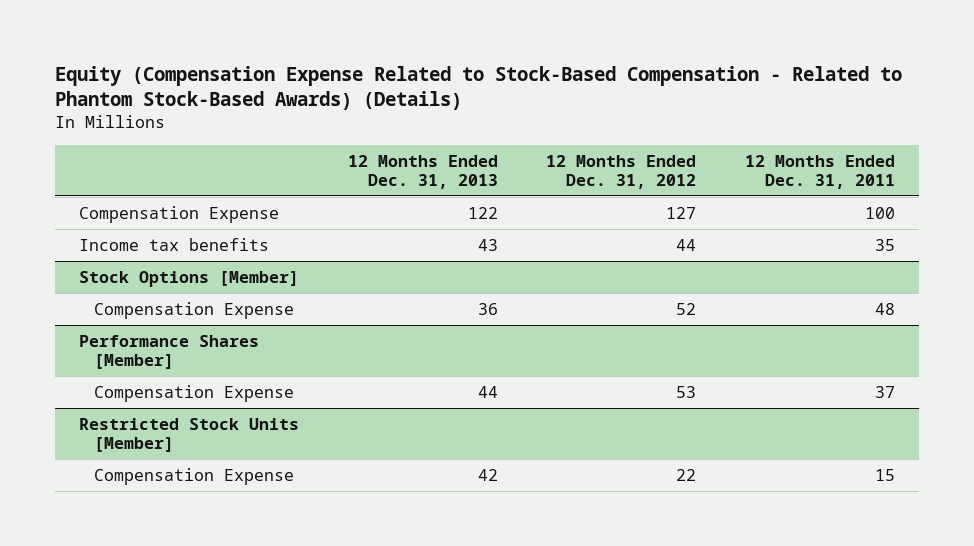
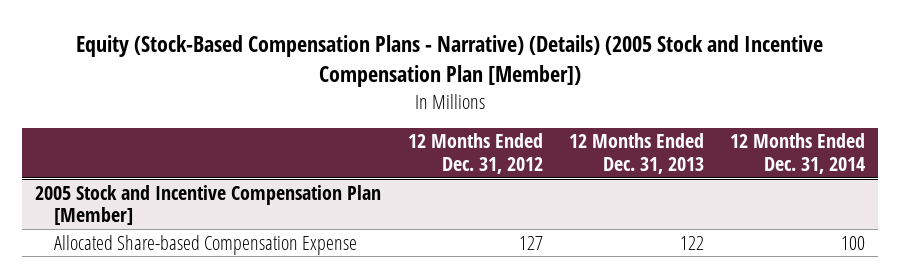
[55,65,903,111] Equity (Compensation Expense Related to Stock-Based Compensation - Related to Phantom Stock-Based Awards) (Details) -> [76,35,824,88] Equity (Stock-Based Compensation Plans - Narrative) (Details) (2005 Stock and Incentive Compensation Plan [Member])
[744,154,895,189] 12 Months Ended Dec. 31, 2011 -> none
none -> [730,133,866,175] 12 Months Ended Dec. 31, 2014
[79,237,270,251] Income tax benefits -> none
[79,270,300,287] Stock Options [Member] -> none
[94,301,295,319] Compensation Expense -> none
[79,334,260,369] Performance Shares [Member] -> none
[94,384,295,402] Compensation Expense -> none
[79,417,300,452] Restricted Stock Units [Member] -> none
[94,467,295,485] Compensation Expense -> none
none -> [35,184,382,226] 2005 Stock and Incentive Compensation Plan [Member]
[79,205,280,223] Compensation Expense -> [53,234,357,255] Allocated Share-based Compensation Expense

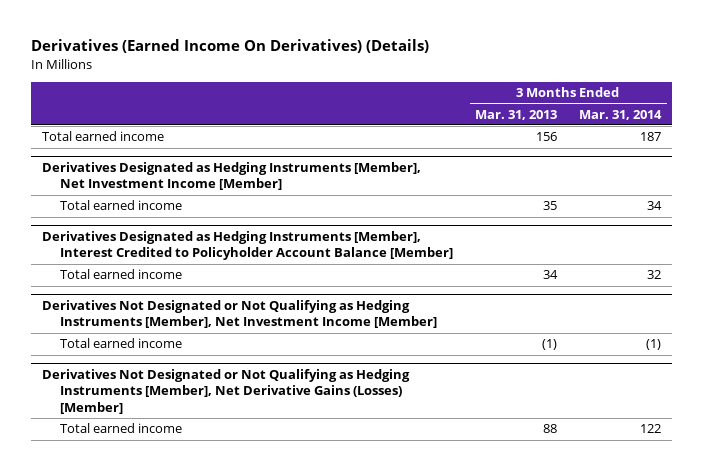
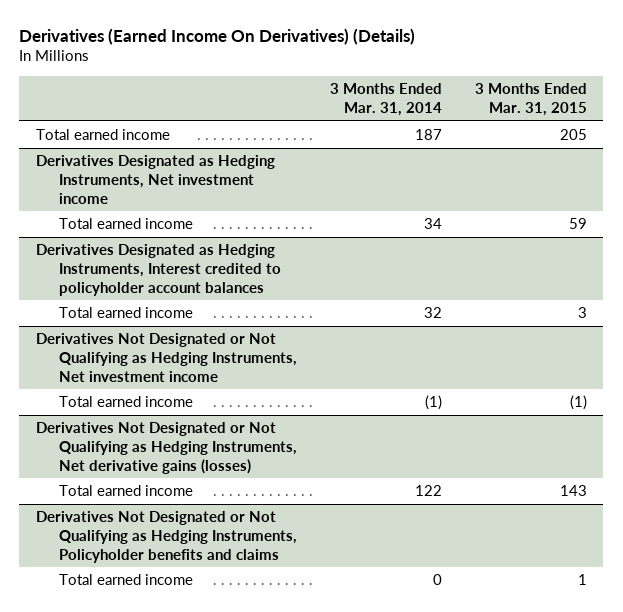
[475,109,558,120] Mar. 31, 2013 -> none
none -> [474,83,587,116] 3 Months Ended Mar. 31, 2015
[41,161,421,191] Derivatives Designated as Hedging Instruments [Member], Net Investment Income [Member] -> [35,155,275,204] Derivatives Designated as Hedging Instruments, Net investment income
[41,230,453,261] Derivatives Designated as Hedging Instruments [Member], Interest Credited to Policyholder Account Balance [Member] -> [35,244,281,296] Derivatives Designated as Hedging Instruments, Interest credited to policyholder account balances
[41,299,437,329] Derivatives Not Designated or Not Qualifying as Hedging Instruments [Member], Net Investment Income [Member] -> [35,333,297,382] Derivatives Not Designated or Not Qualifying as Hedging Instruments, Net investment income
[41,368,410,414] Derivatives Not Designated or Not Qualifying as Hedging Instruments [Member], Net Derivative Gains (Losses) [Member] -> [35,422,297,474] Derivatives Not Designated or Not Qualifying as Hedging Instruments, Net derivative gains (losses)
none -> [35,511,297,563] Derivatives Not Designated or Not Qualifying as Hedging Instruments, Policyholder benefits and claims
none -> [58,574,193,586] Total earned income

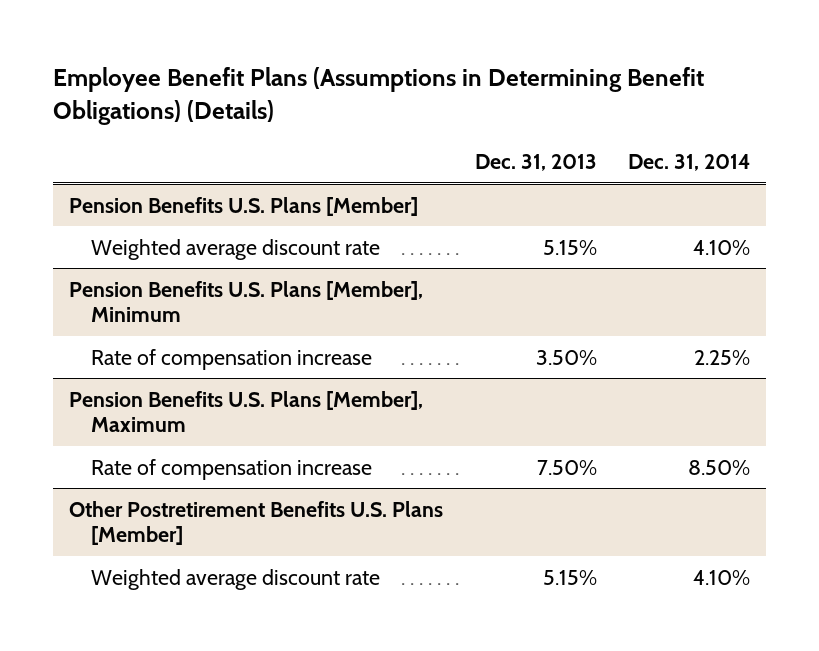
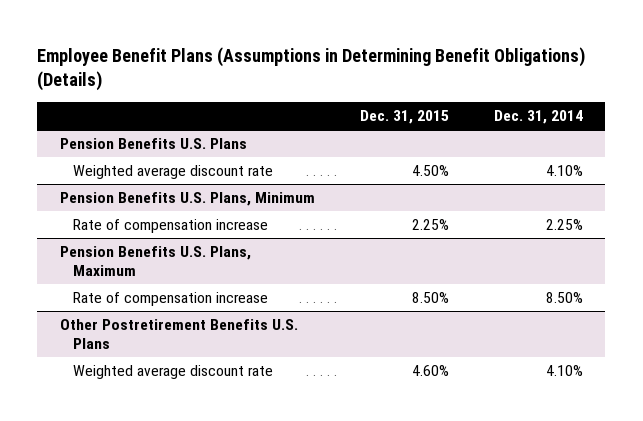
[474,154,597,172] Dec. 31, 2013 -> none
none -> [359,109,449,124] Dec. 31, 2015
[68,196,418,216] Pension Benefits U.S. Plans [Member] -> [59,138,247,150] Pension Benefits U.S. Plans
[68,280,423,323] Pension Benefits U.S. Plans [Member], Minimum -> [59,192,315,207] Pension Benefits U.S. Plans, Minimum
[68,390,423,433] Pension Benefits U.S. Plans [Member], Maximum -> [59,246,251,277] Pension Benefits U.S. Plans, Maximum
[68,500,443,546] Other Postretirement Benefits U.S. Plans [Member] -> [59,319,298,350] Other Postretirement Benefits U.S. Plans

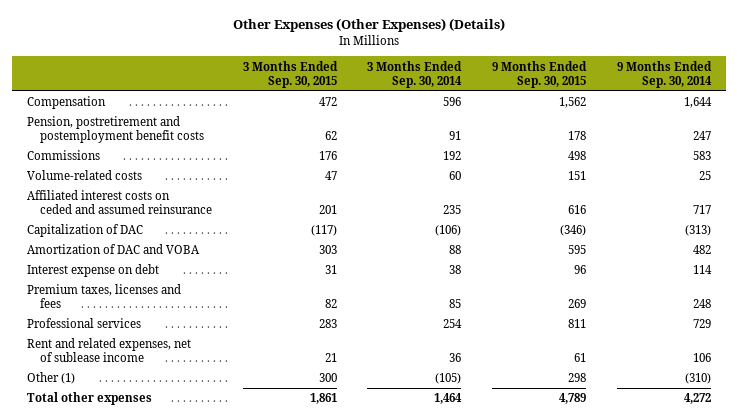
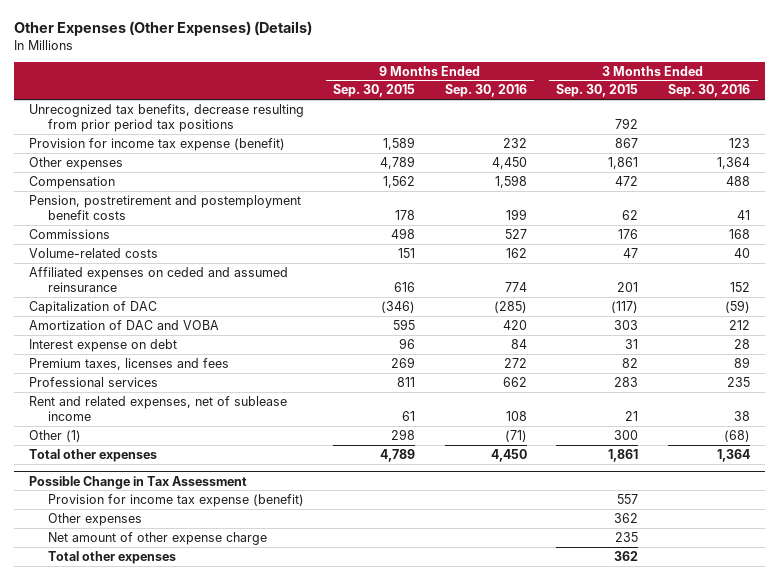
[367,60,463,88] 3 Months Ended Sep. 30, 2014 -> none
[616,60,712,88] 9 Months Ended Sep. 30, 2014 -> none
none -> [444,84,527,98] Sep. 30, 2016
none -> [668,84,751,98] Sep. 30, 2016
none -> [28,103,304,133] Unrecognized tax benefits, decrease resulting from prior period tax positions
none -> [28,137,285,151] Provision for income tax expense (benefit)
none -> [28,156,123,170] Other expenses
[26,190,213,215] Affiliated interest costs on ceded and assumed reinsurance -> [28,266,288,293] Affiliated expenses on ceded and assumed reinsurance
none -> [28,475,247,489] Possible Change in Tax Assessment
none -> [47,493,304,507] Provision for income tax expense (benefit)
none -> [47,512,142,526] Other expenses
none -> [47,531,267,545] Net amount of other expense charge
none -> [47,550,176,564] Total other expenses

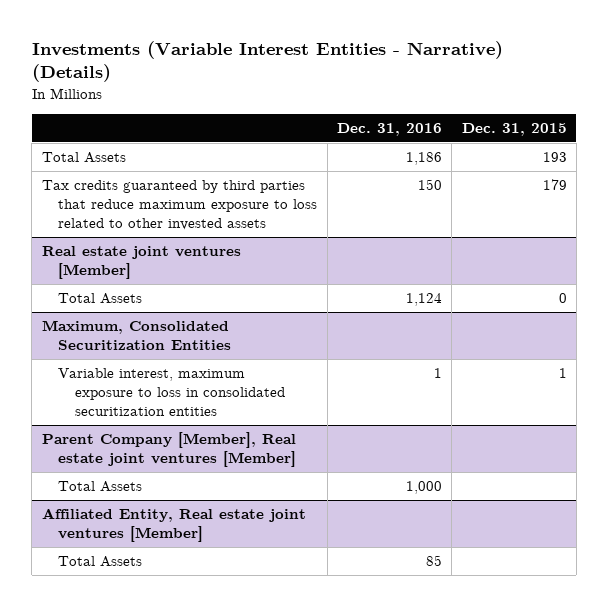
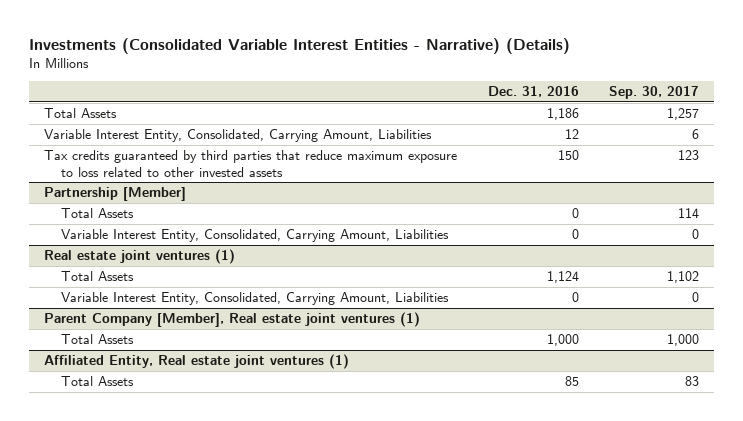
[31,41,503,83] Investments (Variable Interest Entities - Narrative) (Details) -> [29,37,571,54] Investments (Consolidated Variable Interest Entities - Narrative) (Details)
[461,122,567,136] Dec. 31, 2015 -> none
none -> [609,86,700,100] Sep. 30, 2017
none -> [44,129,433,143] Variable Interest Entity, Consolidated, Carrying Amount, Liabilities
none -> [44,187,187,202] Partnership [Member]
none -> [61,208,135,219] Total Assets
none -> [61,229,450,243] Variable Interest Entity, Consolidated, Carrying Amount, Liabilities
[41,246,241,280] Real estate joint ventures [Member] -> [44,249,236,265] Real estate joint ventures (1)
[41,320,232,351] Maximum, Consolidated Securitization Entities -> none
[58,368,285,416] Variable interest, maximum exposure to loss in consolidated securitization entities -> none
none -> [61,292,450,306] Variable Interest Entity, Consolidated, Carrying Amount, Liabilities
[41,432,297,468] Parent Company [Member], Real estate joint ventures [Member] -> [44,312,421,328] Parent Company [Member], Real estate joint ventures (1)
[41,508,306,543] Affiliated Entity, Real estate joint ventures [Member] -> [44,354,350,370] Affiliated Entity, Real estate joint ventures (1)

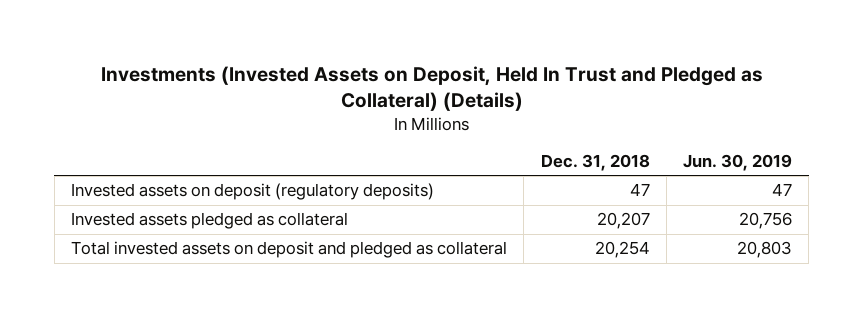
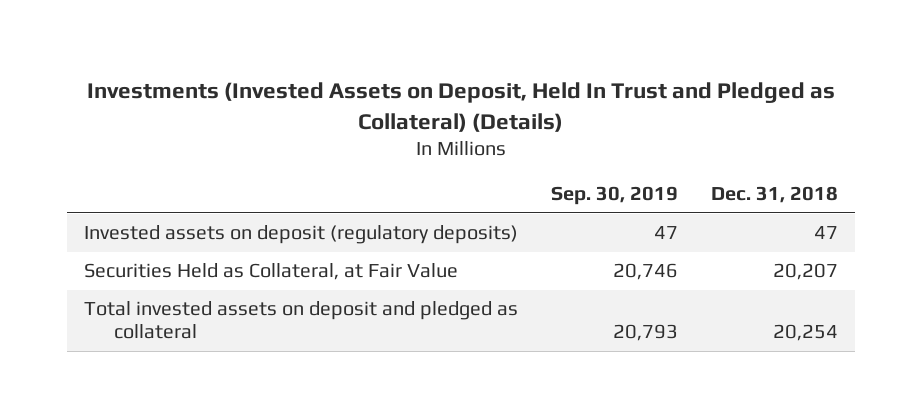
[682,154,792,172] Jun. 30, 2019 -> none
none -> [550,186,678,206] Sep. 30, 2019
[71,212,349,230] Invested assets pledged as collateral -> [83,263,458,281] Securities Held as Collateral, at Fair Value

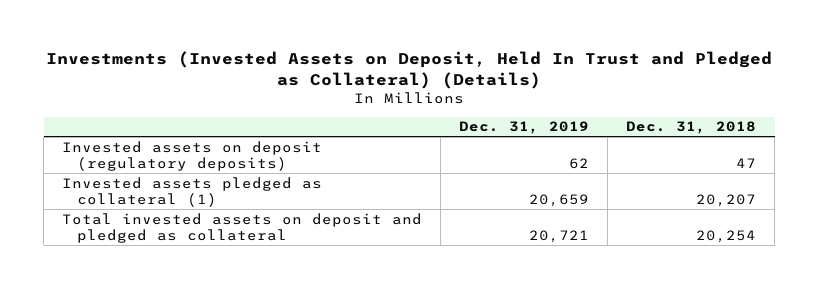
[550,186,678,206] Sep. 30, 2019 -> none
none -> [459,121,590,135] Dec. 31, 2019
[83,263,458,281] Securities Held as Collateral, at Fair Value -> [62,176,323,207] Invested assets pledged as collateral (1)

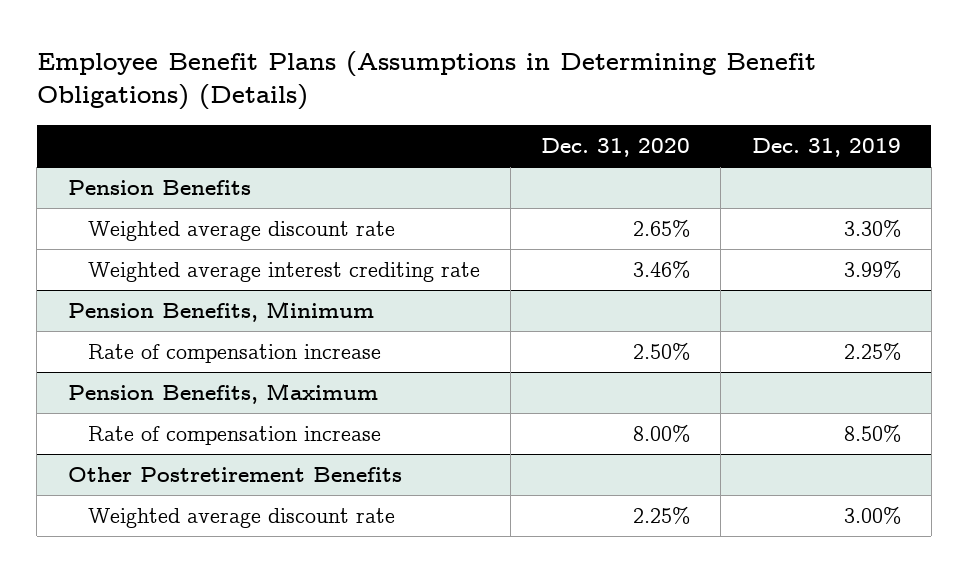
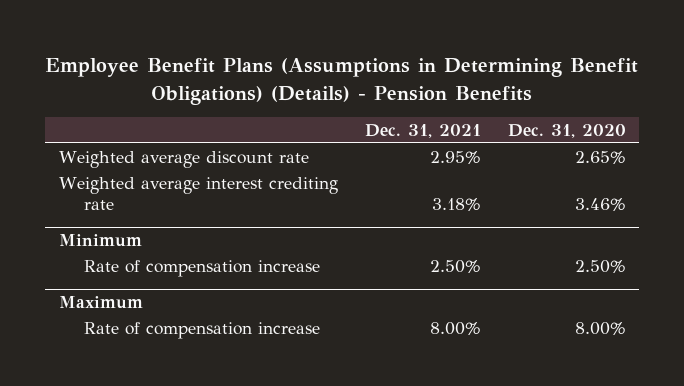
[36,51,816,111] Employee Benefit Plans (Assumptions in Determining Benefit Obligations) (Details) -> [45,58,639,105] Employee Benefit Plans (Assumptions in Determining Benefit Obligations) (Details) - Pension Benefits
[751,137,901,157] Dec. 31, 2019 -> none
none -> [364,124,481,139] Dec. 31, 2021
[67,180,251,196] Pension Benefits -> none
[67,301,374,323] Pension Benefits, Minimum -> none
none -> [58,234,142,248] Minimum
[67,383,378,405] Pension Benefits, Maximum -> none
none -> [58,296,143,310] Maximum
[67,467,402,483] Other Postretirement Benefits -> none
[87,508,395,529] Weighted average discount rate -> none

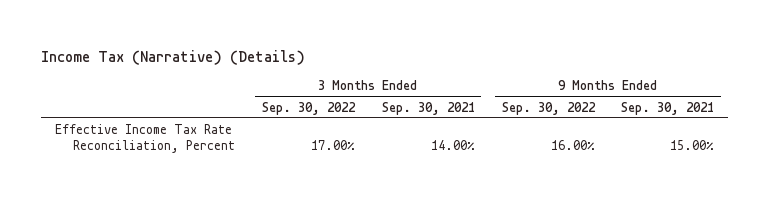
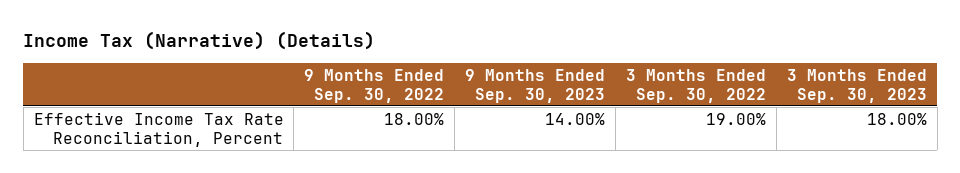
[381,101,475,115] Sep. 30, 2021 -> none
[621,101,715,115] Sep. 30, 2021 -> none
none -> [465,68,606,103] 9 Months Ended Sep. 30, 2023
none -> [786,68,927,103] 3 Months Ended Sep. 30, 2023
[310,139,355,150] 17.00% -> [706,112,767,125] 19.00%
[550,139,595,150] 16.00% -> [384,112,445,125] 18.00%

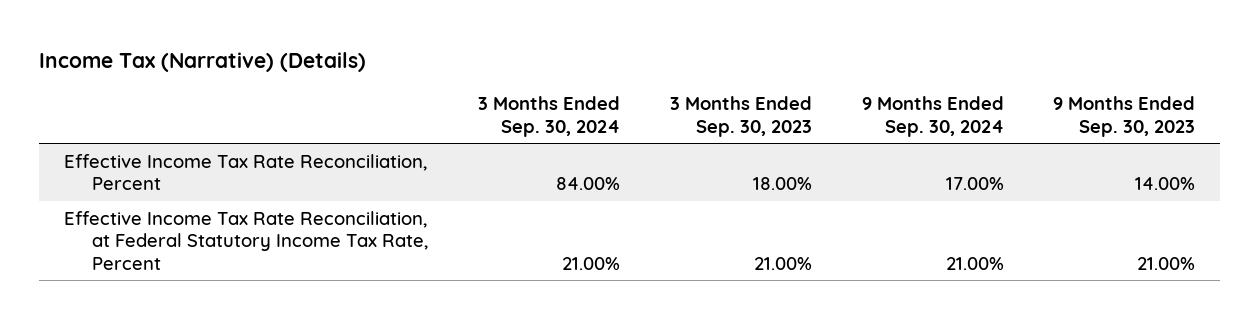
[304,68,445,103] 9 Months Ended Sep. 30, 2022 -> none
[626,68,767,103] 3 Months Ended Sep. 30, 2022 -> none
none -> [477,96,620,137] 3 Months Ended Sep. 30, 2024
none -> [861,96,1004,137] 9 Months Ended Sep. 30, 2024
none -> [64,210,429,270] Effective Income Tax Rate Reconciliation, at Federal Statutory Income Tax Rate, Percent

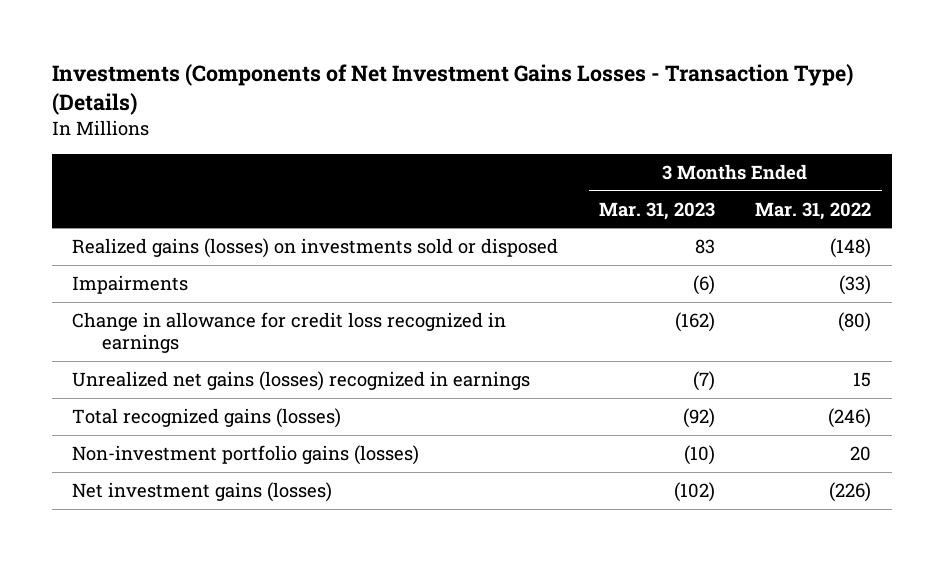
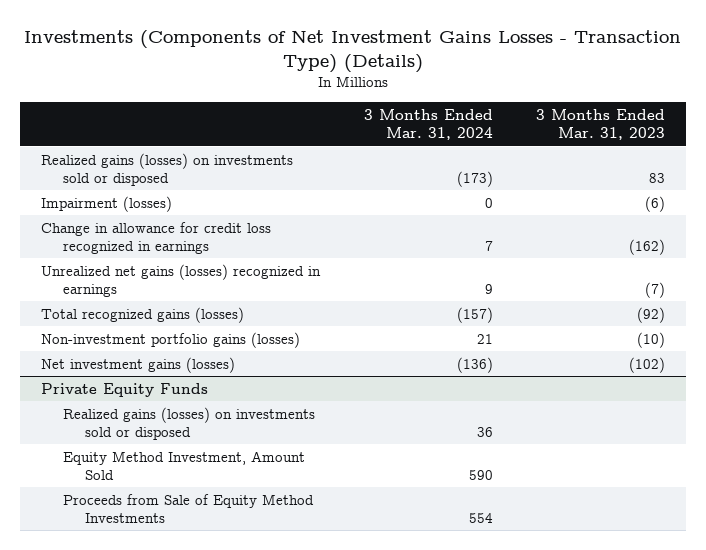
[755,201,872,220] Mar. 31, 2022 -> none
none -> [363,108,493,141] 3 Months Ended Mar. 31, 2024
[71,275,188,295] Impairments -> [41,195,173,212] Impairment (losses)
none -> [41,382,209,397] Private Equity Funds
none -> [63,406,316,441] Realized gains (losses) on investments sold or disposed
none -> [63,450,306,481] Equity Method Investment, Amount Sold
none -> [63,493,315,524] Proceeds from Sale of Equity Method Investments

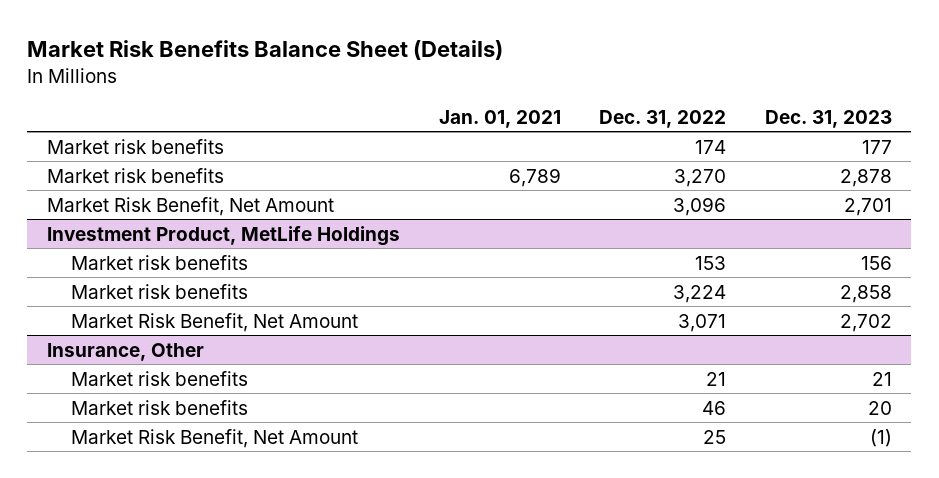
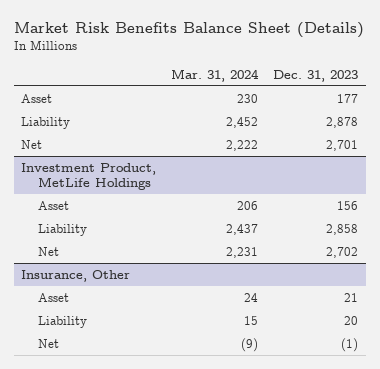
[438,109,561,128] Jan. 01, 2021 -> none
[599,109,727,128] Dec. 31, 2022 -> none
none -> [171,68,260,82] Mar. 31, 2024
[46,138,224,154] Market risk benefits -> [21,93,53,103] Asset
[46,167,224,183] Market risk benefits -> [21,116,71,129] Liability
[46,196,334,216] Market Risk Benefit, Net Amount -> [21,139,43,149] Net
[70,254,248,270] Market risk benefits -> [37,200,69,210] Asset
[70,283,248,299] Market risk benefits -> [37,223,87,236] Liability
[70,312,358,332] Market Risk Benefit, Net Amount -> [37,246,59,256] Net
[70,370,248,386] Market risk benefits -> [37,292,69,302] Asset
[70,399,248,415] Market risk benefits -> [37,315,87,328] Liability
[70,428,358,448] Market Risk Benefit, Net Amount -> [37,338,59,348] Net

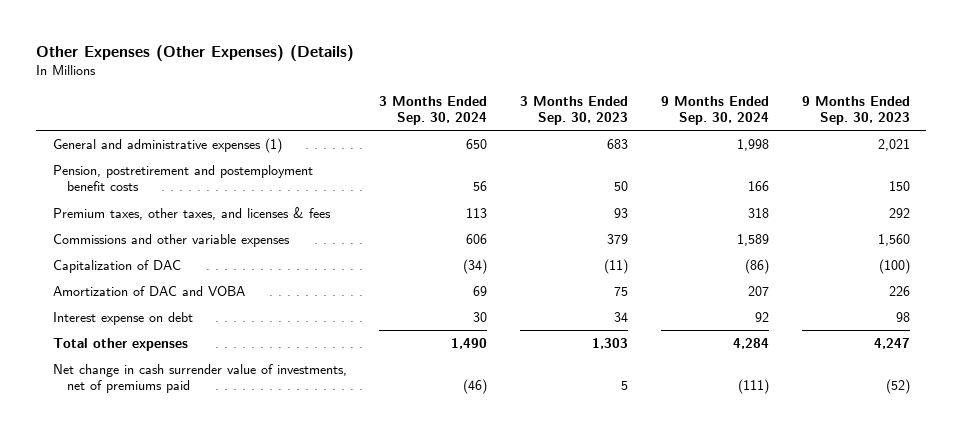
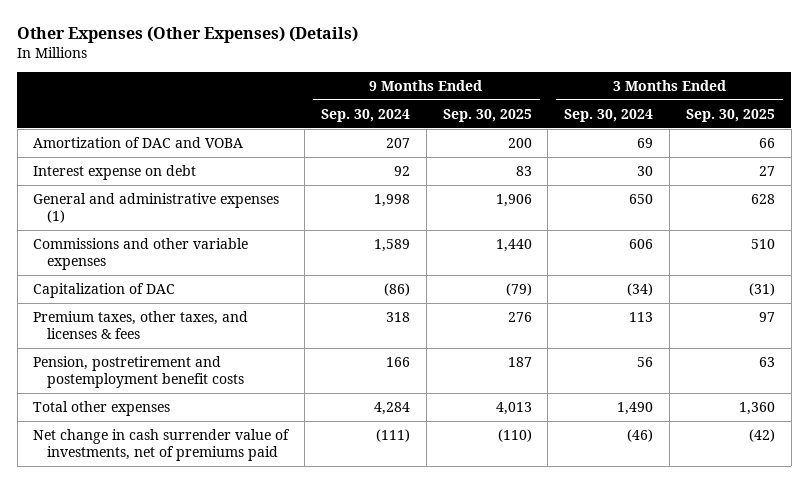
[520,95,629,126] 3 Months Ended Sep. 30, 2023 -> none
[801,95,910,126] 9 Months Ended Sep. 30, 2023 -> none
none -> [442,109,532,123] Sep. 30, 2025
none -> [685,109,775,123] Sep. 30, 2025
[52,285,245,296] Amortization of DAC and VOBA -> [33,137,244,149] Amortization of DAC and VOBA
[52,311,193,325] Interest expense on debt -> [33,165,197,181] Interest expense on debt
[52,206,331,220] Premium taxes, other taxes, and licenses & fees -> [33,311,249,340] Premium taxes, other taxes, and licenses & fees
[52,164,313,192] Pension, postretirement and postemployment benefit costs -> [33,356,244,389] Pension, postretirement and postemployment benefit costs

